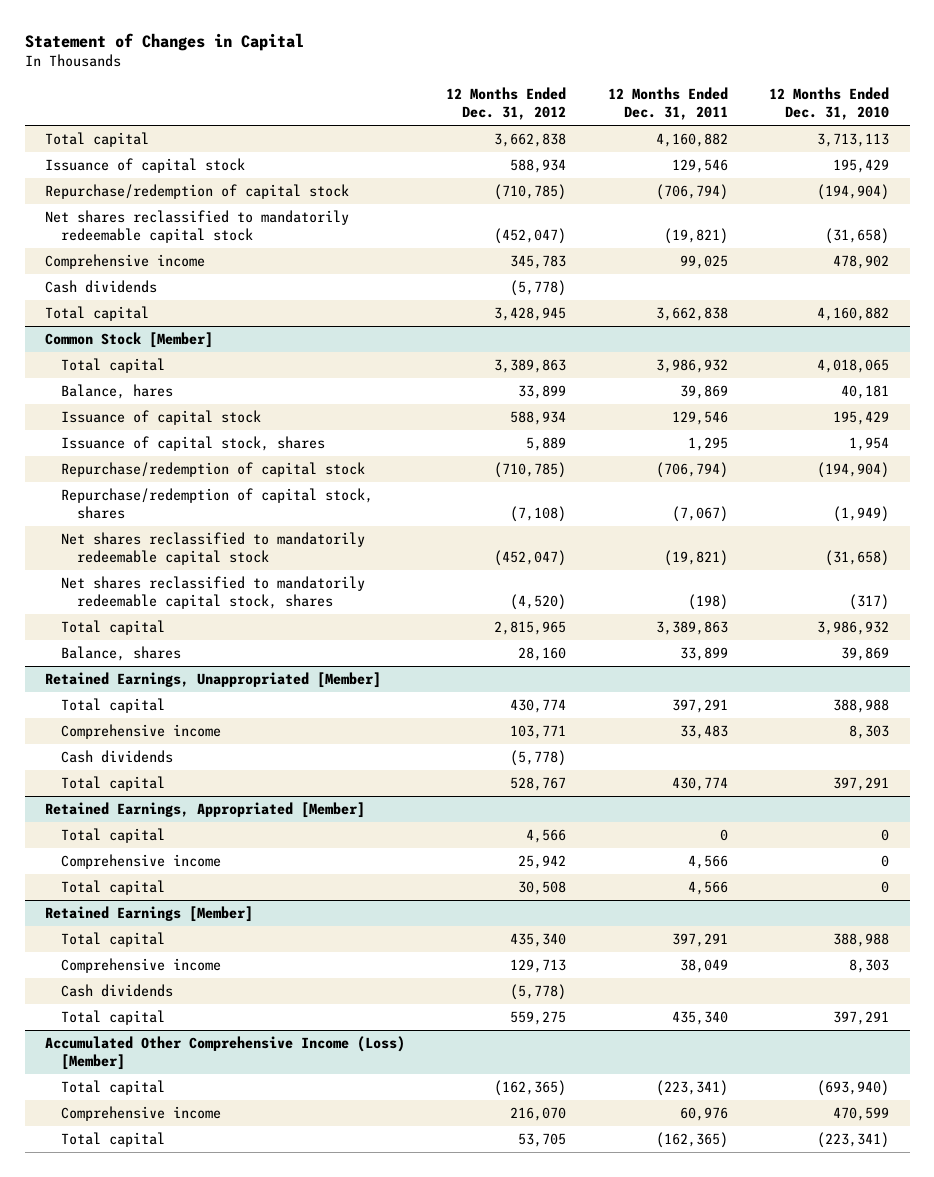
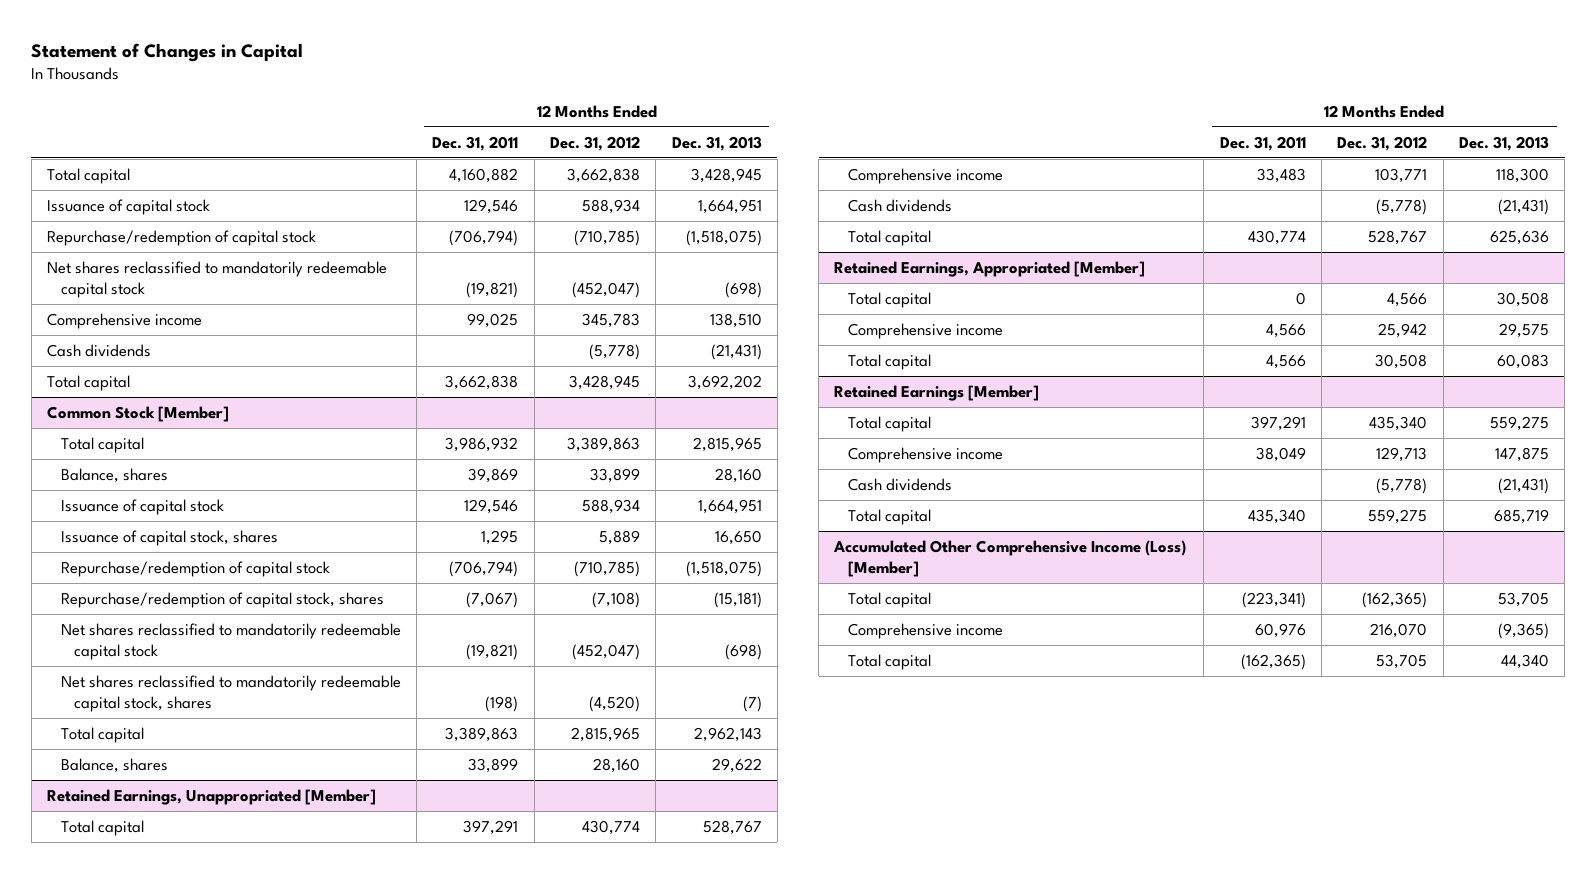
[768,86,889,121] 12 Months Ended Dec. 31, 2010 -> none
none -> [671,135,762,151] Dec. 31, 2013
[60,384,173,400] Balance, hares -> [60,468,168,484] Balance, shares

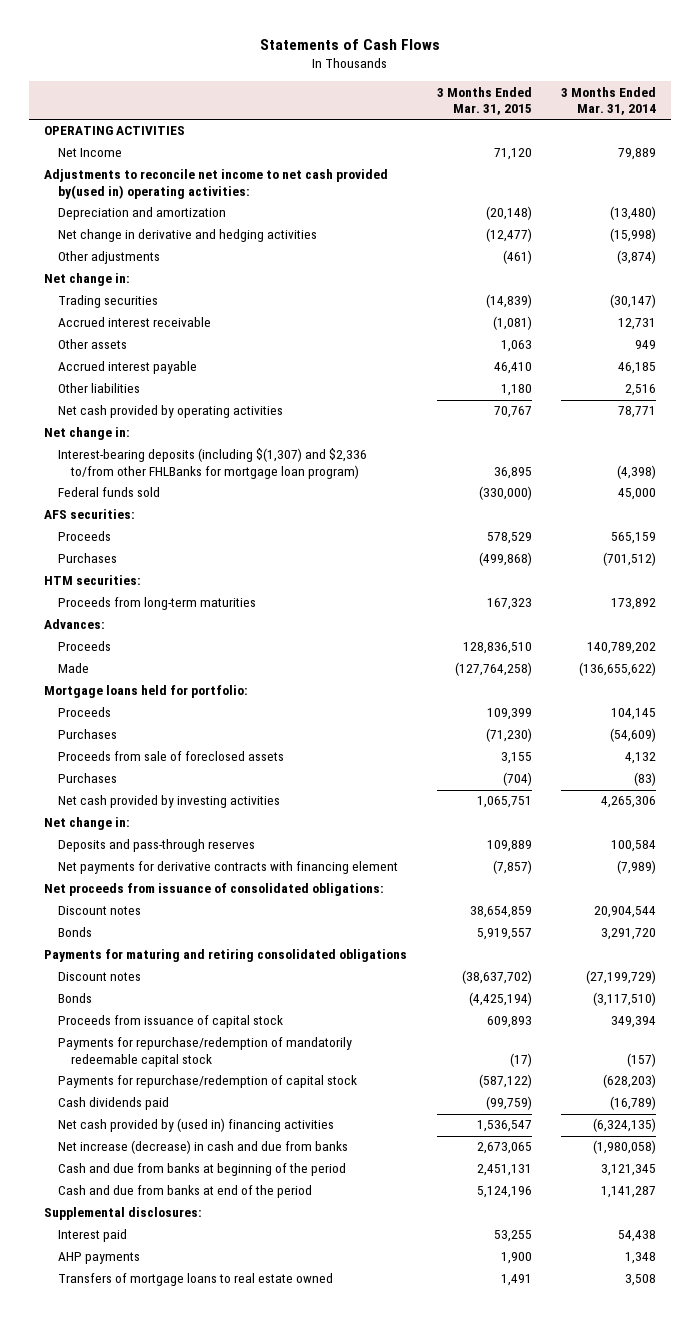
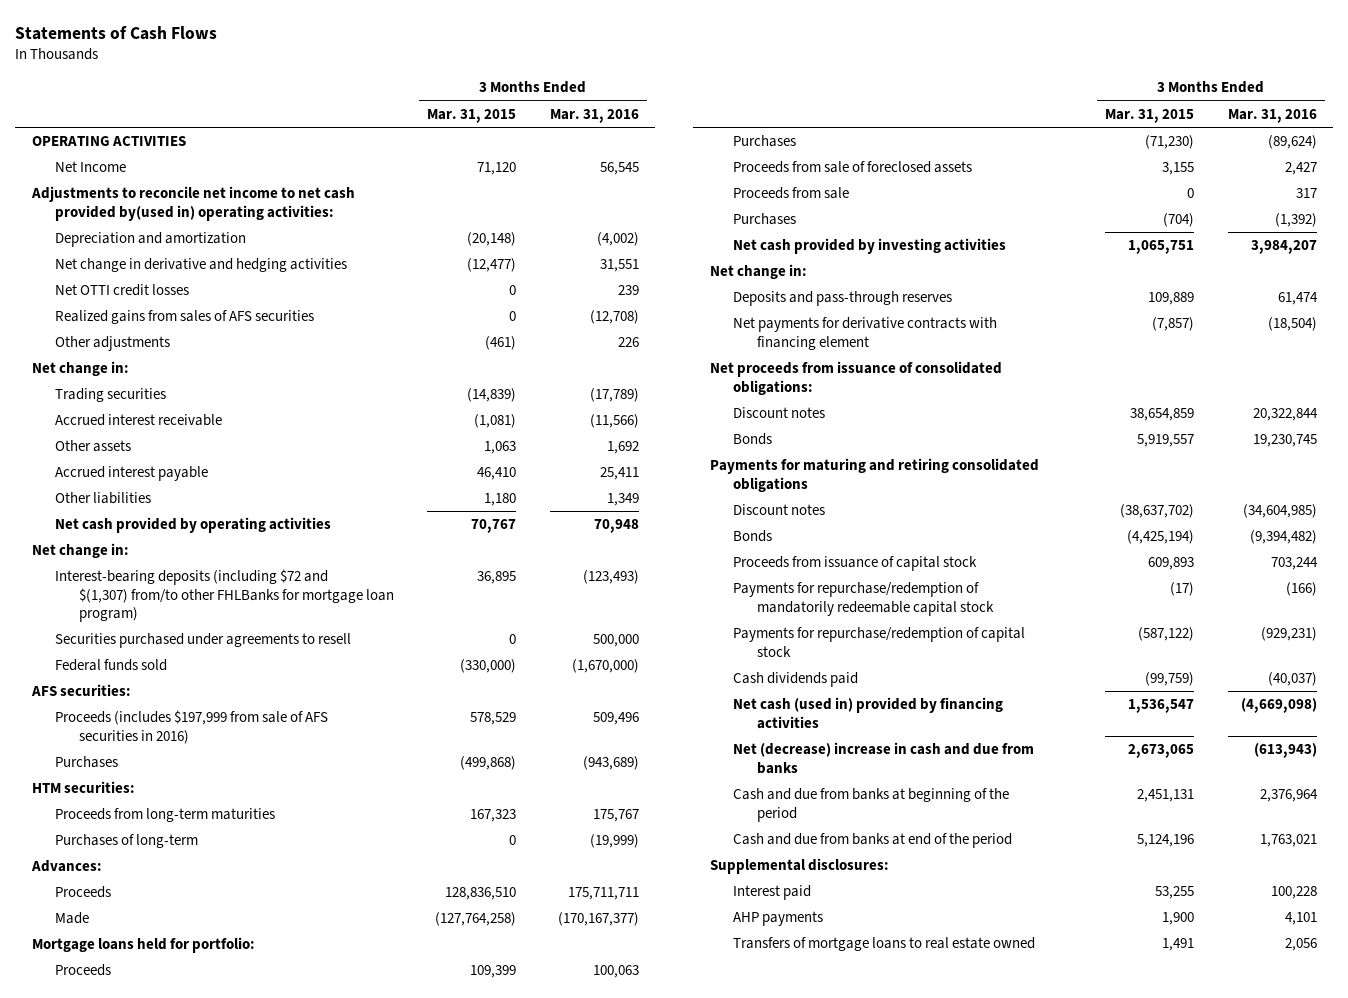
[561,86,657,116] 3 Months Ended Mar. 31, 2014 -> none
none -> [549,108,639,123] Mar. 31, 2016
none -> [55,284,190,297] Net OTTI credit losses
none -> [55,310,315,325] Realized gains from sales of AFS securities
[57,448,367,479] Interest-bearing deposits (including $(1,307) and $2,336 to/from other FHLBanks for mortgage loan program) -> [55,569,394,622] Interest-bearing deposits (including $72 and $(1,307) from/to other FHLBanks for mortgage loan program)
none -> [55,633,352,649] Securities purchased under agreements to resell
[57,531,111,542] Proceeds -> [55,710,329,744] Proceeds (includes $197,999 from sale of AFS securities in 2016)
none -> [55,834,199,849] Purchases of long-term
none -> [733,187,850,200] Proceeds from sale
[57,1118,334,1133] Net cash provided by (used in) financing activities -> [733,697,1004,729] Net cash (used in) provided by financing activities
[57,1140,348,1155] Net increase (decrease) in cash and due from banks -> [733,742,1035,774] Net (decrease) increase in cash and due from banks

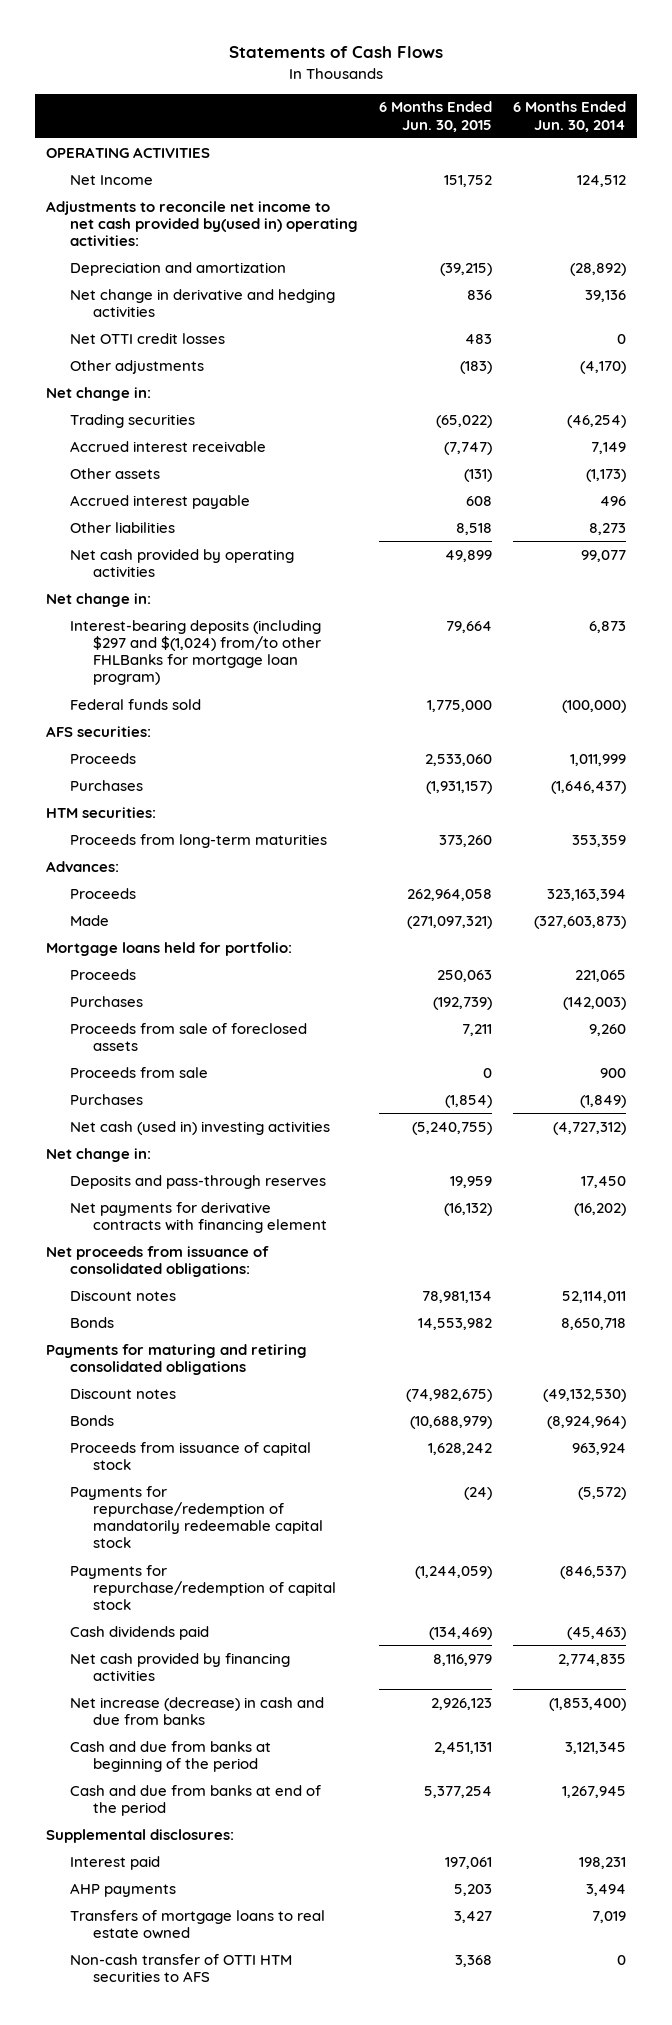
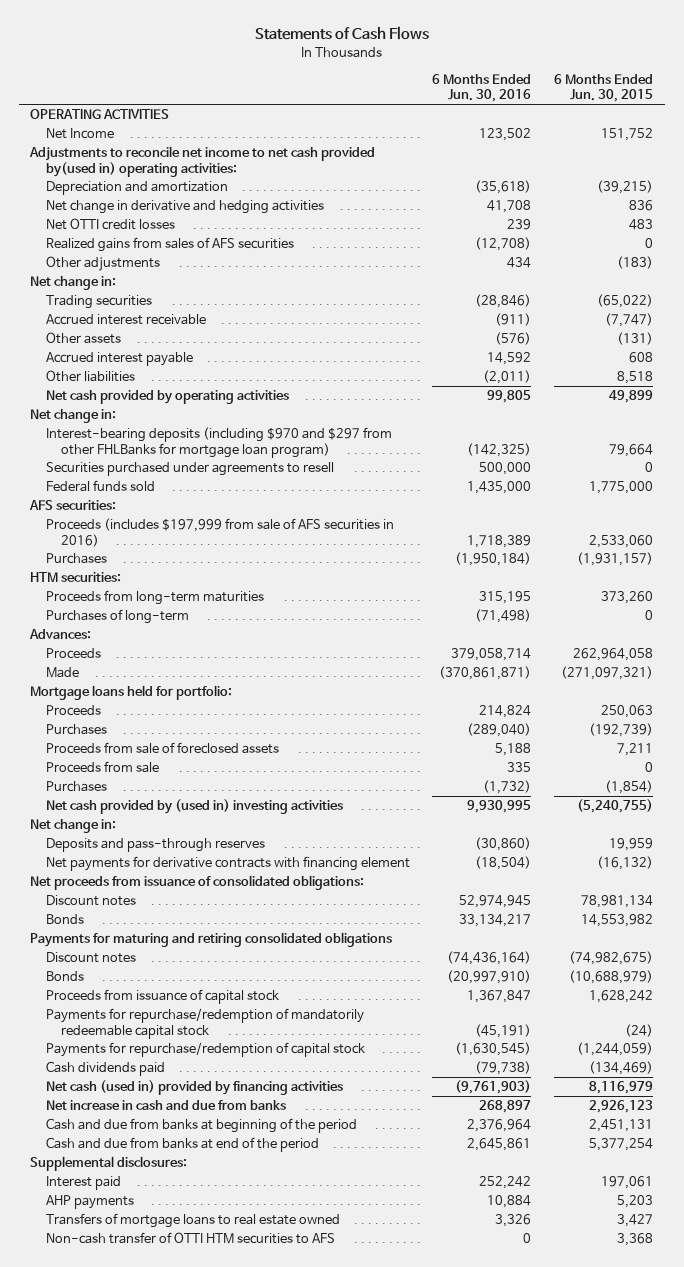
[513,101,627,132] 6 Months Ended Jun. 30, 2014 -> none
none -> [432,74,532,103] 6 Months Ended Jun. 30, 2016
none -> [45,237,294,253] Realized gains from sales of AFS securities
[69,619,322,686] Interest-bearing deposits (including $297 and $(1,024) from/to other FHLBanks for mortgage loan program) -> [45,427,392,458] Interest-bearing deposits (including $970 and $297 from other FHLBanks for mortgage loan program)
none -> [45,462,334,477] Securities purchased under agreements to resell
[69,752,136,764] Proceeds -> [45,518,394,547] Proceeds (includes $197,999 from sale of AFS securities in 2016)
none -> [45,609,189,625] Purchases of long-term
[69,1120,330,1135] Net cash (used in) investing activities -> [45,799,343,815] Net cash provided by (used in) investing activities
[69,1652,290,1681] Net cash provided by financing activities -> [45,1080,343,1096] Net cash (used in) provided by financing activities
[69,1696,324,1725] Net increase (decrease) in cash and due from banks -> [45,1100,286,1111] Net increase in cash and due from banks

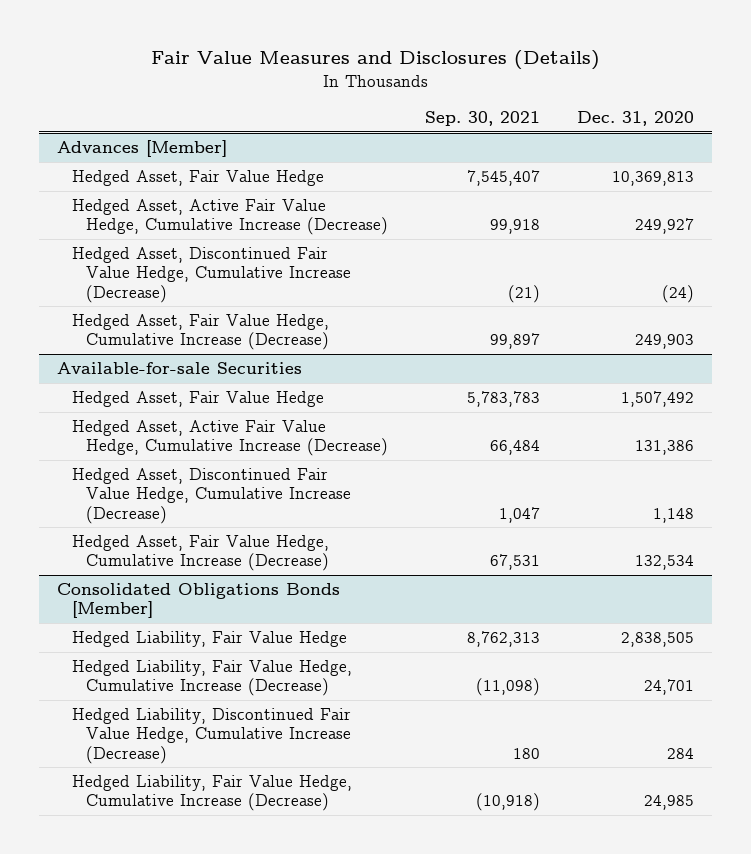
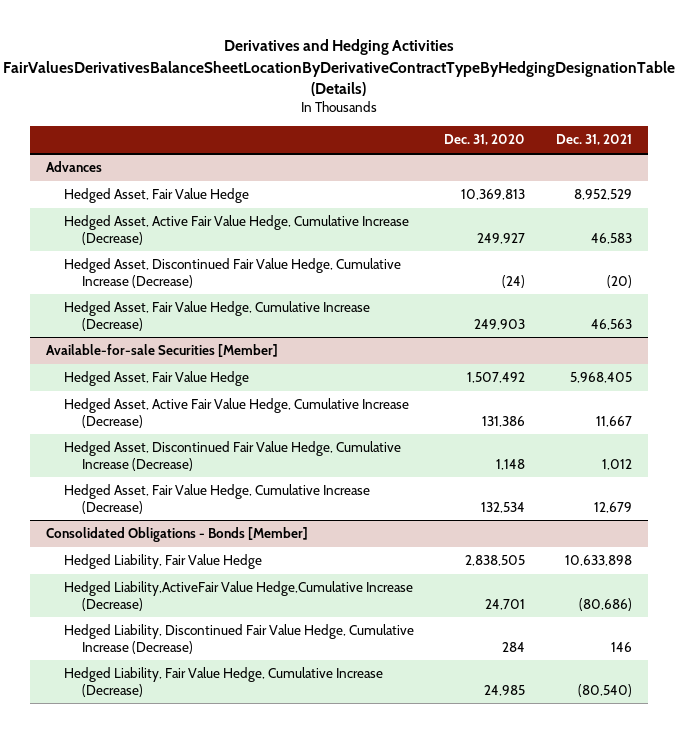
[150,50,600,71] Fair Value Measures and Disclosures (Details) -> [2,39,675,96] Derivatives and Hedging Activities FairValuesDerivativesBalanceSheetLocationByDerivativeContractTypeByHedgingDesignationTable (Details)
[424,111,540,127] Sep. 30, 2021 -> none
none -> [556,134,633,146] Dec. 31, 2021
[57,139,228,157] Advances [Member] -> [45,161,102,173] Advances
[57,361,303,374] Available-for-sale Securities -> [45,344,278,358] Available-for-sale Securities [Member]
[57,582,341,619] Consolidated Obligations Bonds [Member] -> [45,527,308,543] Consolidated Obligations - Bonds [Member]
[71,659,352,697] Hedged Liability, Fair Value Hedge, Cumulative Increase (Decrease) -> [63,581,413,611] Hedged Liability,ActiveFair Value Hedge,Cumulative Increase (Decrease)

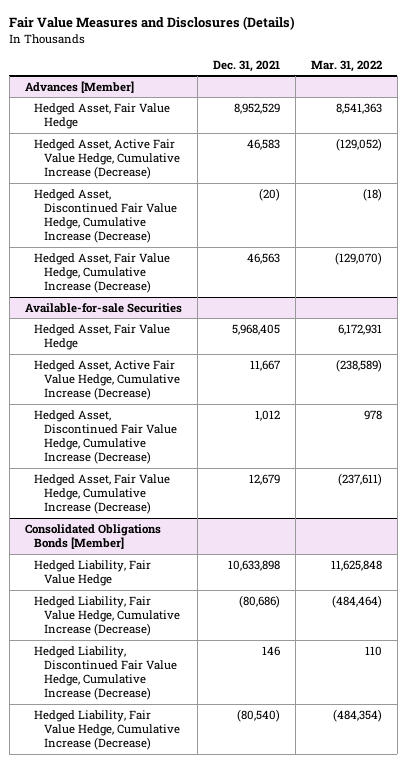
[2,39,675,96] Derivatives and Hedging Activities FairValuesDerivativesBalanceSheetLocationByDerivativeContractTypeByHedgingDesignationTable (Details) -> [9,16,296,31] Fair Value Measures and Disclosures (Details)
[444,134,526,146] Dec. 31, 2020 -> none
none -> [310,59,382,72] Mar. 31, 2022
[45,161,102,173] Advances -> [24,80,134,93] Advances [Member]
[45,344,278,358] Available-for-sale Securities [Member] -> [24,302,182,313] Available-for-sale Securities
[45,527,308,543] Consolidated Obligations - Bonds [Member] -> [24,523,161,549] Consolidated Obligations Bonds [Member]
[63,581,413,611] Hedged Liability,ActiveFair Value Hedge,Cumulative Increase (Decrease) -> [34,595,180,637] Hedged Liability, Fair Value Hedge, Cumulative Increase (Decrease)

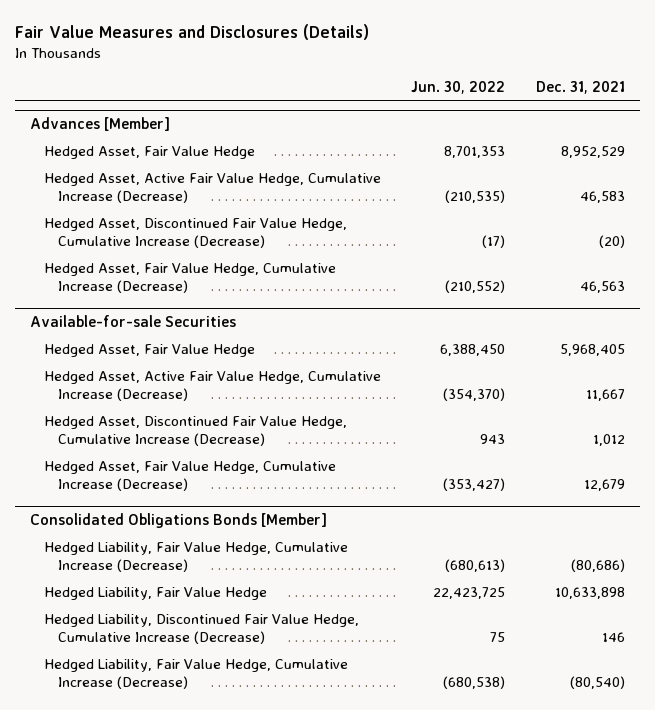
[310,59,382,72] Mar. 31, 2022 -> none
none -> [411,80,506,94] Jun. 30, 2022
[34,559,152,586] Hedged Liability, Fair Value Hedge -> [43,586,267,600] Hedged Liability, Fair Value Hedge

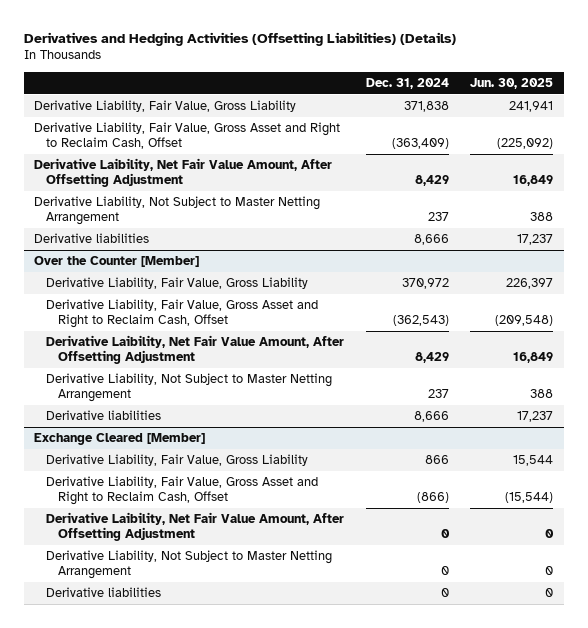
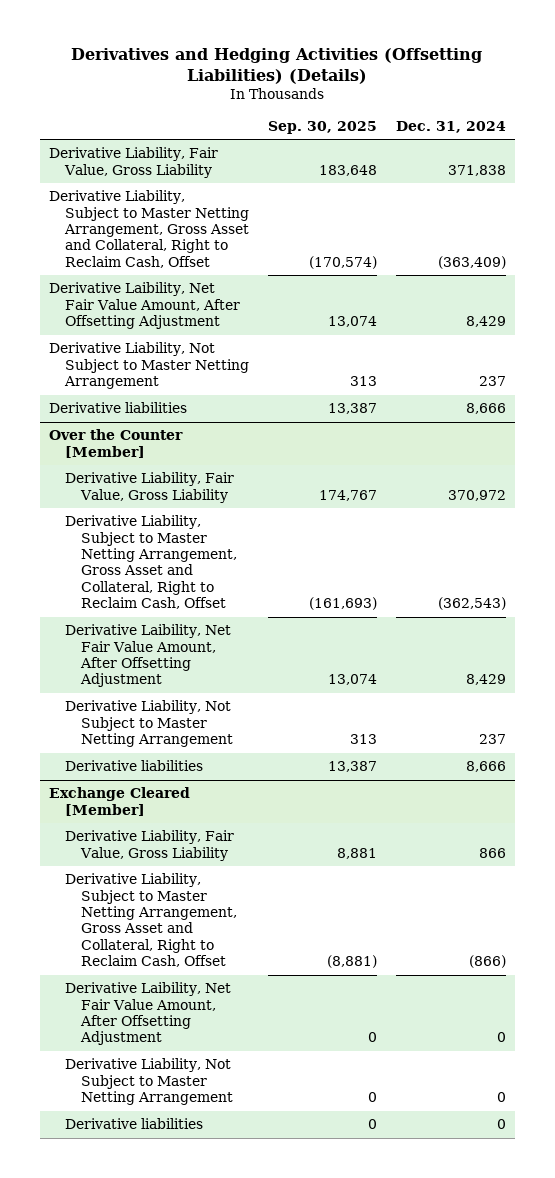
[470,77,554,89] Jun. 30, 2025 -> none
none -> [267,120,377,134] Sep. 30, 2025
[34,122,341,150] Derivative Liability, Fair Value, Gross Asset and Right to Reclaim Cash, Offset -> [49,190,250,268] Derivative Liability, Subject to Master Netting Arrangement, Gross Asset and Collateral, Right to Reclaim Cash, Offset
[46,299,319,329] Derivative Liability, Fair Value, Gross Asset and Right to Reclaim Cash, Offset -> [65,515,238,610] Derivative Liability, Subject to Master Netting Arrangement, Gross Asset and Collateral, Right to Reclaim Cash, Offset
[46,476,319,506] Derivative Liability, Fair Value, Gross Asset and Right to Reclaim Cash, Offset -> [65,873,238,968] Derivative Liability, Subject to Master Netting Arrangement, Gross Asset and Collateral, Right to Reclaim Cash, Offset

